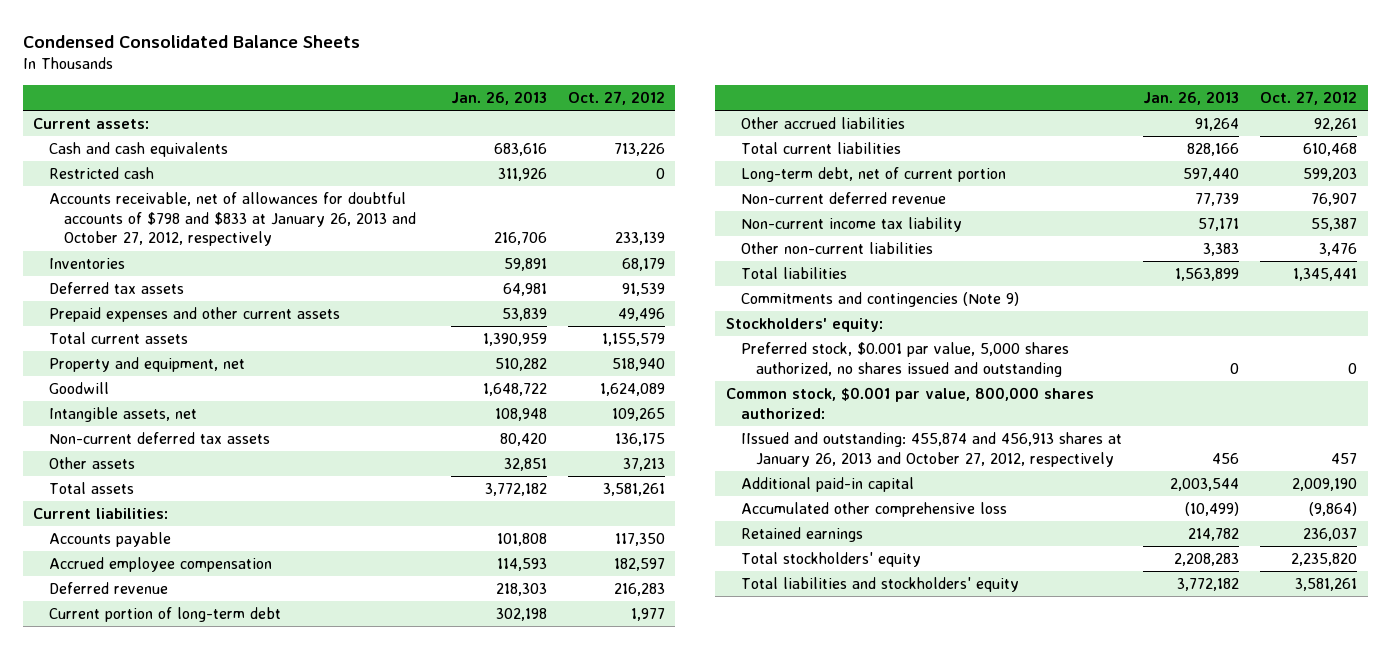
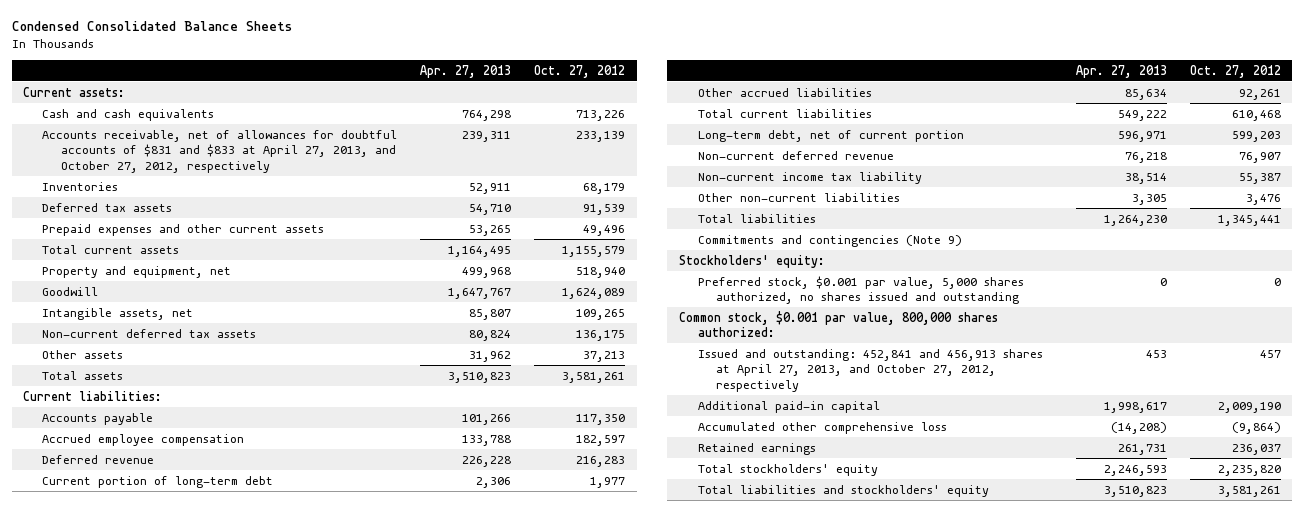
[450,91,547,106] Jan. 26, 2013 -> none
none -> [419,64,511,78] Apr. 27, 2013
[48,167,154,180] Restricted cash -> none
[48,192,416,247] Accounts receivable, net of allowances for doubtful accounts of $798 and $833 at January 26, 2013 and October 27, 2012, respectively -> [41,129,397,173] Accounts receivable, net of allowances for doubtful accounts of $831 and $833 at April 27, 2013, and October 27, 2012, respectively
[741,432,1123,467] IIssued and outstanding: 455,874 and 456,913 shares at January 26, 2013 and October 27, 2012, respectively -> [697,348,1043,392] Issued and outstanding: 452,841 and 456,913 shares at April 27, 2013, and October 27, 2012, respectively

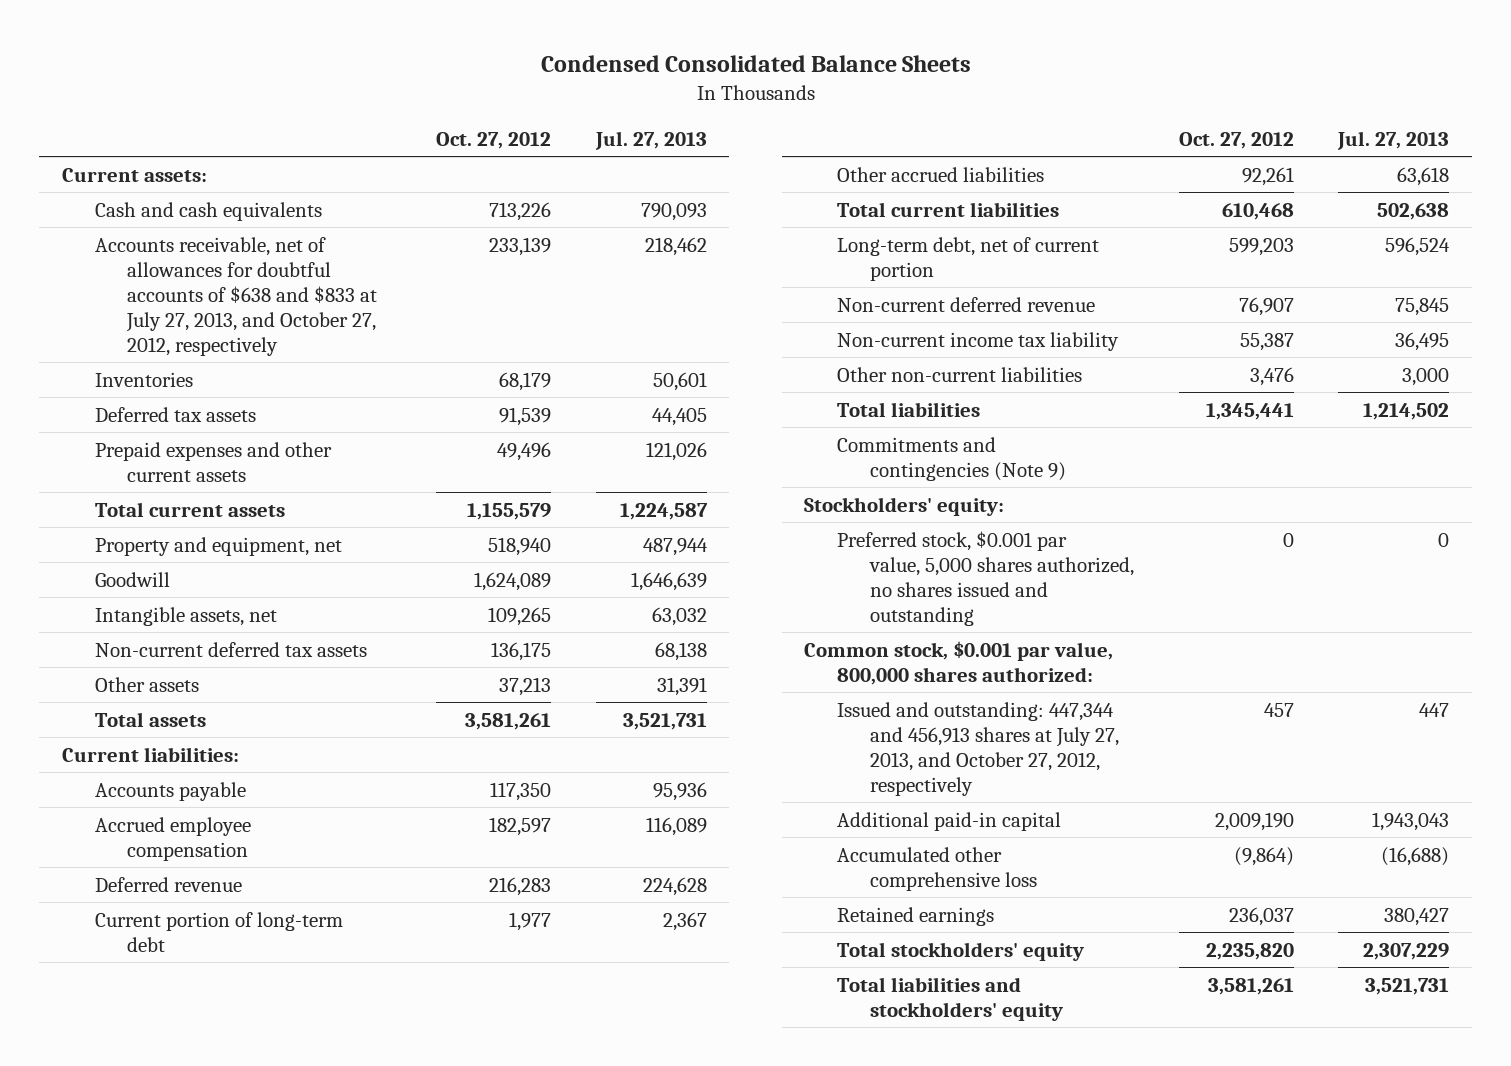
[419,64,511,78] Apr. 27, 2013 -> none
none -> [594,130,707,150] Jul. 27, 2013
[41,129,397,173] Accounts receivable, net of allowances for doubtful accounts of $831 and $833 at April 27, 2013, and October 27, 2012, respectively -> [94,236,378,356] Accounts receivable, net of allowances for doubtful accounts of $638 and $833 at July 27, 2013, and October 27, 2012, respectively
[697,348,1043,392] Issued and outstanding: 452,841 and 456,913 shares at April 27, 2013, and October 27, 2012, respectively -> [837,701,1119,796] Issued and outstanding: 447,344 and 456,913 shares at July 27, 2013, and October 27, 2012, respectively

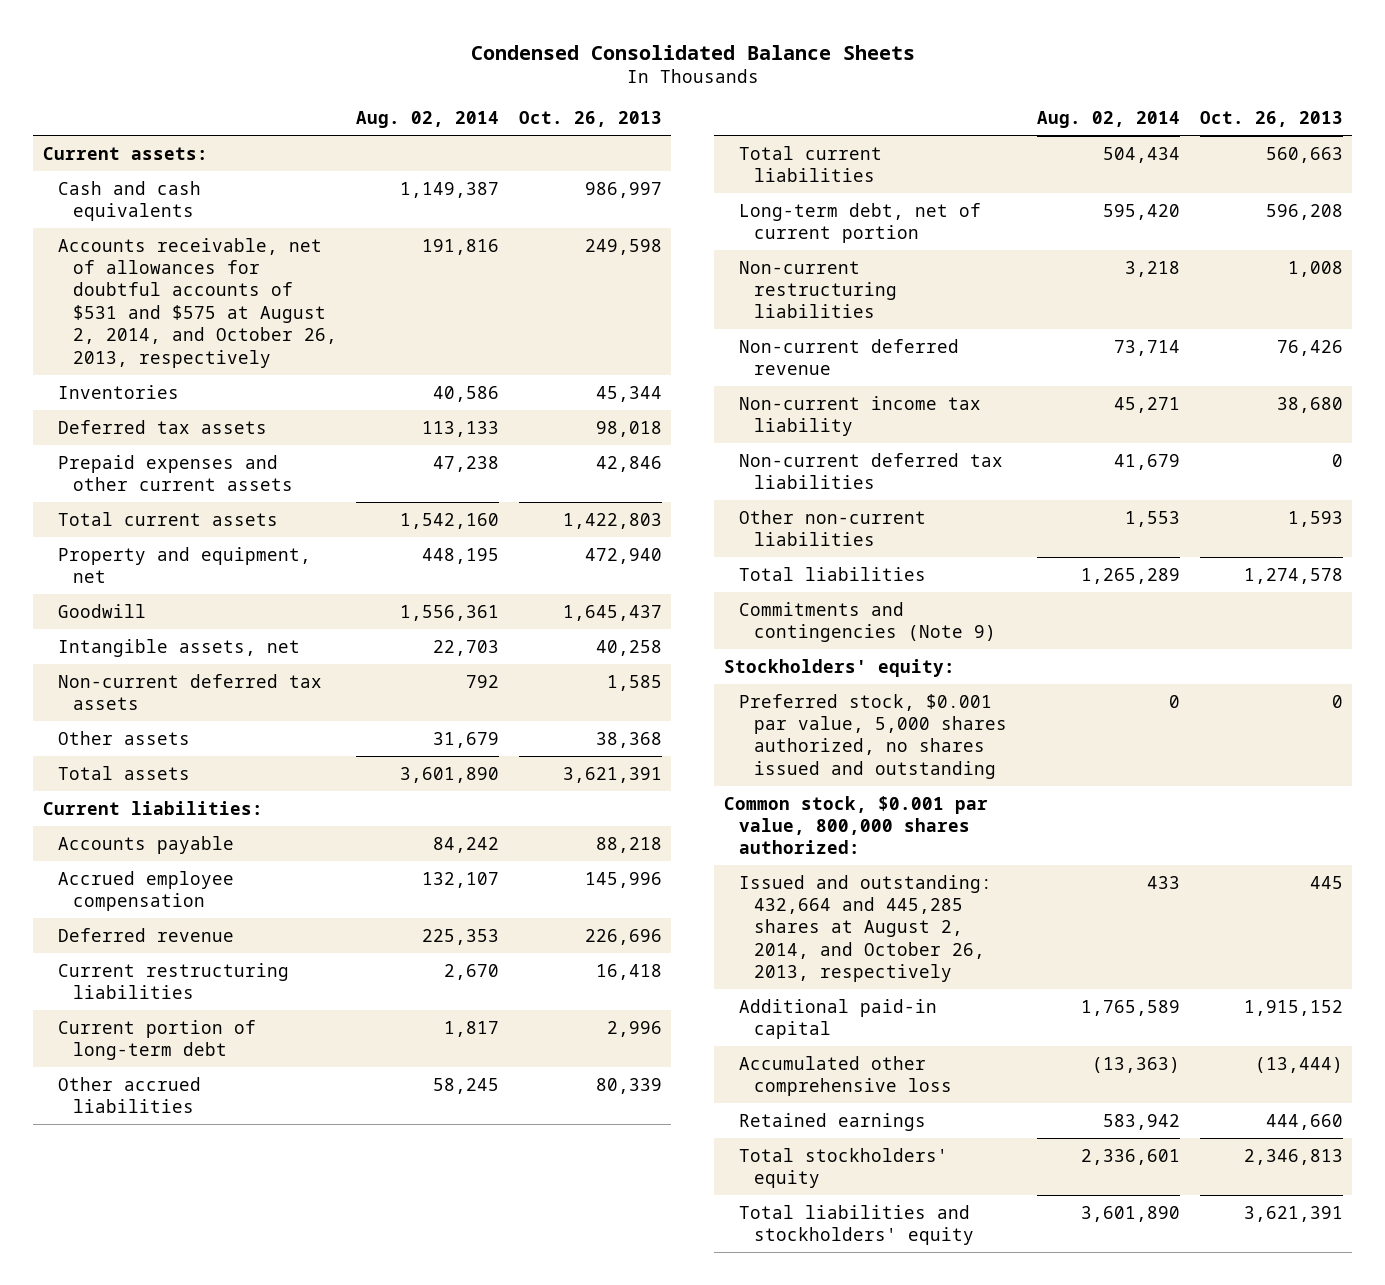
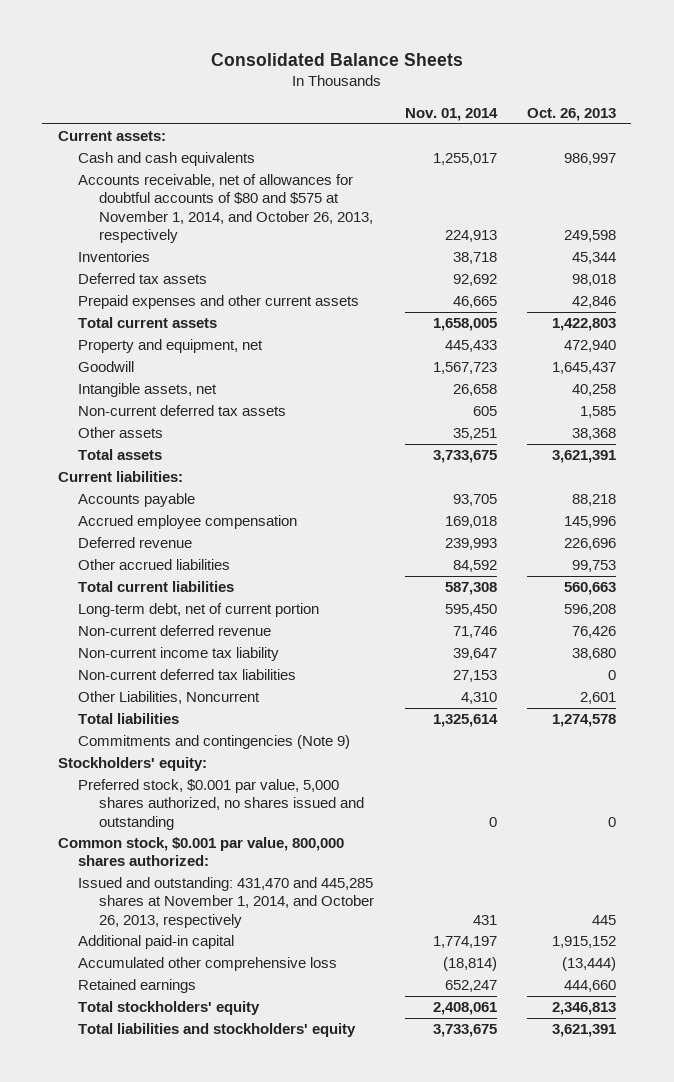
[470,45,915,61] Condensed Consolidated Balance Sheets -> [210,52,463,66] Consolidated Balance Sheets
[356,111,500,129] Aug. 02, 2014 -> none
none -> [404,107,498,121] Nov. 01, 2014
[58,237,338,368] Accounts receivable, net of allowances for doubtful accounts of $531 and $575 at August 2, 2014, and October 26, 2013, respectively -> [78,174,374,243] Accounts receivable, net of allowances for doubtful accounts of $80 and $575 at November 1, 2014, and October 26, 2013, respectively
[58,962,290,999] Current restructuring liabilities -> none
[58,1019,257,1060] Current portion of long-term debt -> none
[595,1077,662,1094] 80,339 -> [572,560,617,573] 99,753
[739,260,898,319] Non-current restructuring liabilities -> none
[739,509,927,546] Other non-current liabilities -> [78,691,261,705] Other Liabilities, Noncurrent
[1287,510,1343,527] 1,593 -> [580,692,617,705] 2,601
[739,874,993,983] Issued and outstanding: 432,664 and 445,285 shares at August 2, 2014, and October 26, 2013, respectively -> [78,877,375,928] Issued and outstanding: 431,470 and 445,285 shares at November 1, 2014, and October 26, 2013, respectively

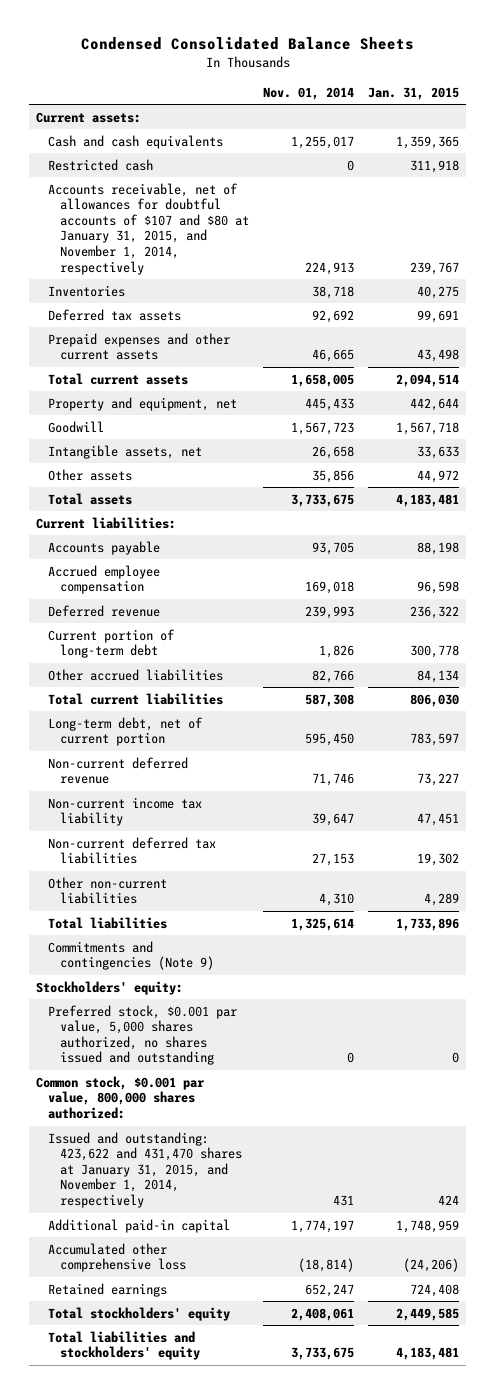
[210,52,463,66] Consolidated Balance Sheets -> [80,37,414,51] Condensed Consolidated Balance Sheets
[527,107,617,121] Oct. 26, 2013 -> none
none -> [368,86,460,100] Jan. 31, 2015
none -> [48,158,154,171] Restricted cash
[78,174,374,243] Accounts receivable, net of allowances for doubtful accounts of $80 and $575 at November 1, 2014, and October 26, 2013, respectively -> [48,182,250,275] Accounts receivable, net of allowances for doubtful accounts of $107 and $80 at January 31, 2015, and November 1, 2014, respectively
[78,405,287,417] Non-current deferred tax assets -> none
[452,428,497,441] 35,251 -> [312,469,355,483] 35,856
none -> [48,628,176,659] Current portion of long-term debt
[452,560,497,573] 84,592 -> [312,669,355,683] 82,766
[78,691,261,705] Other Liabilities, Noncurrent -> [48,876,168,905] Other non-current liabilities
[78,877,375,928] Issued and outstanding: 431,470 and 445,285 shares at November 1, 2014, and October 26, 2013, respectively -> [48,1131,243,1209] Issued and outstanding: 423,622 and 431,470 shares at January 31, 2015, and November 1, 2014, respectively

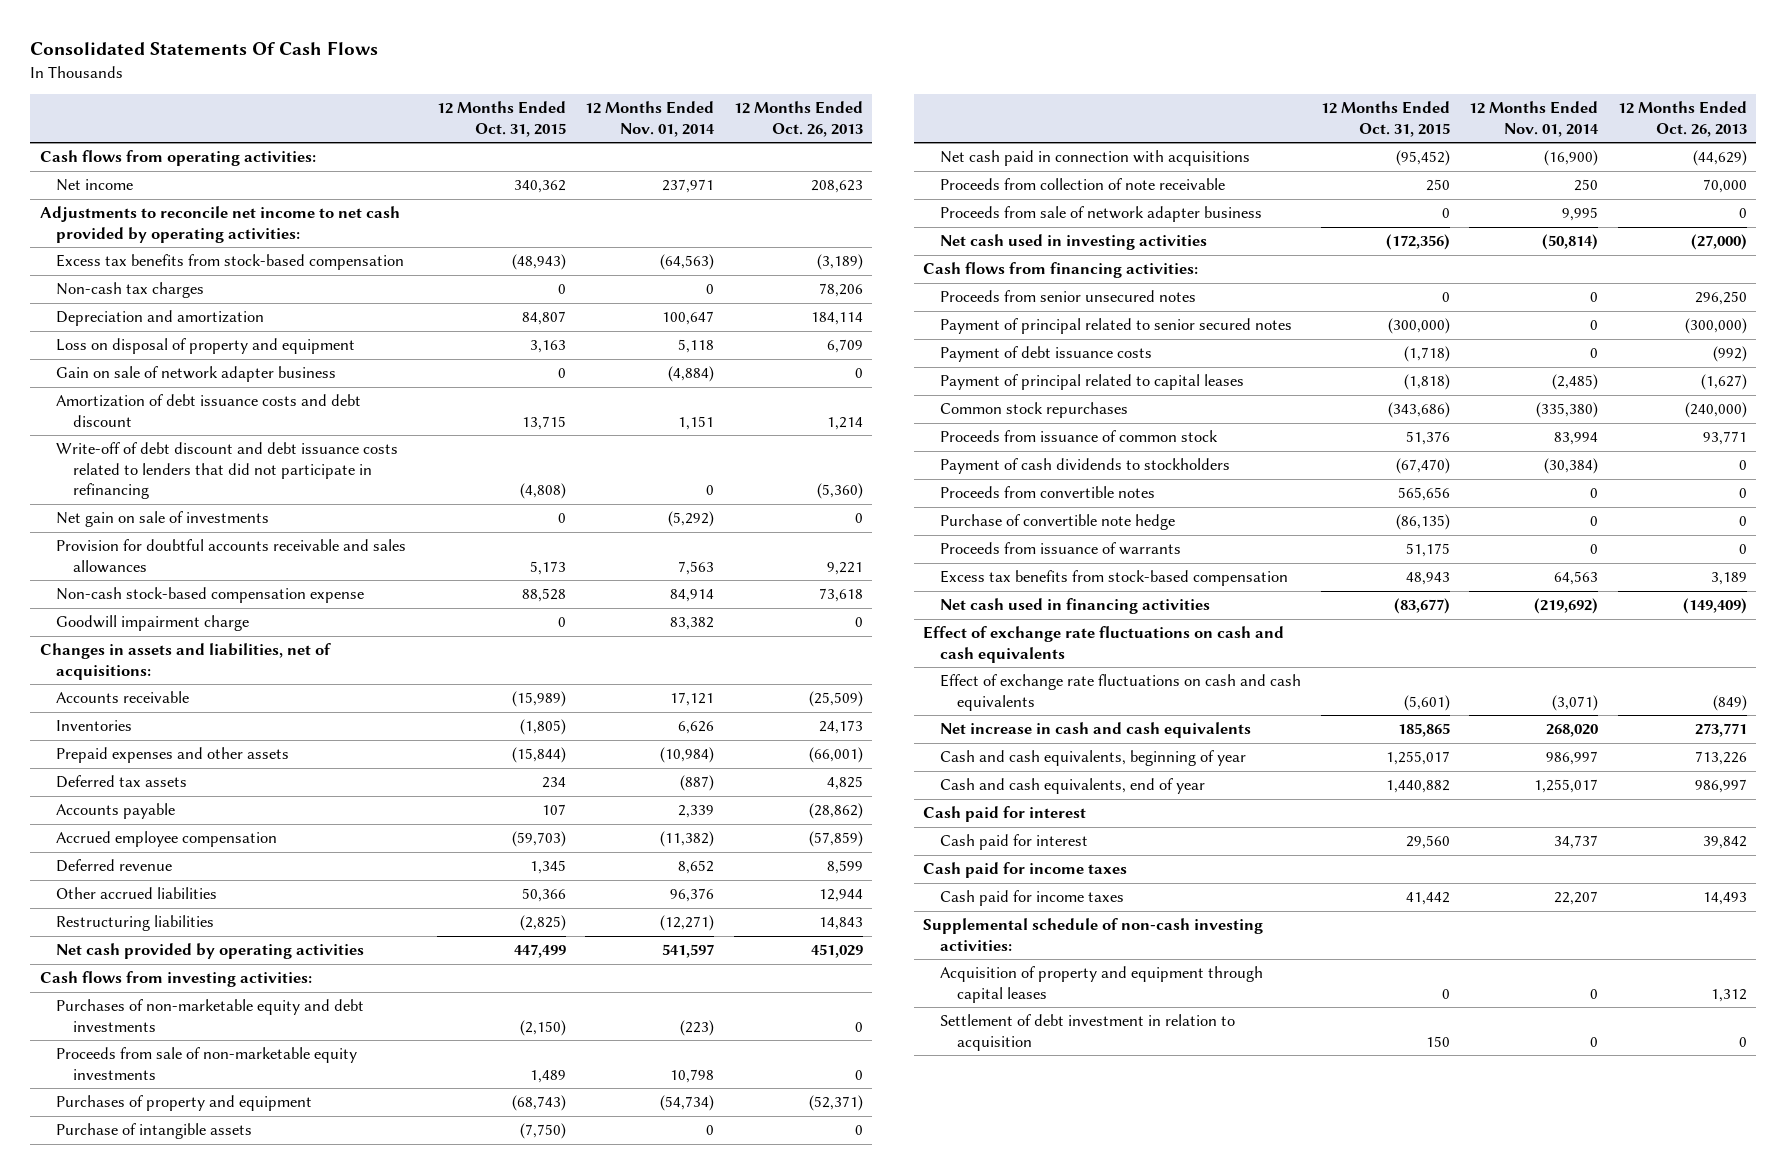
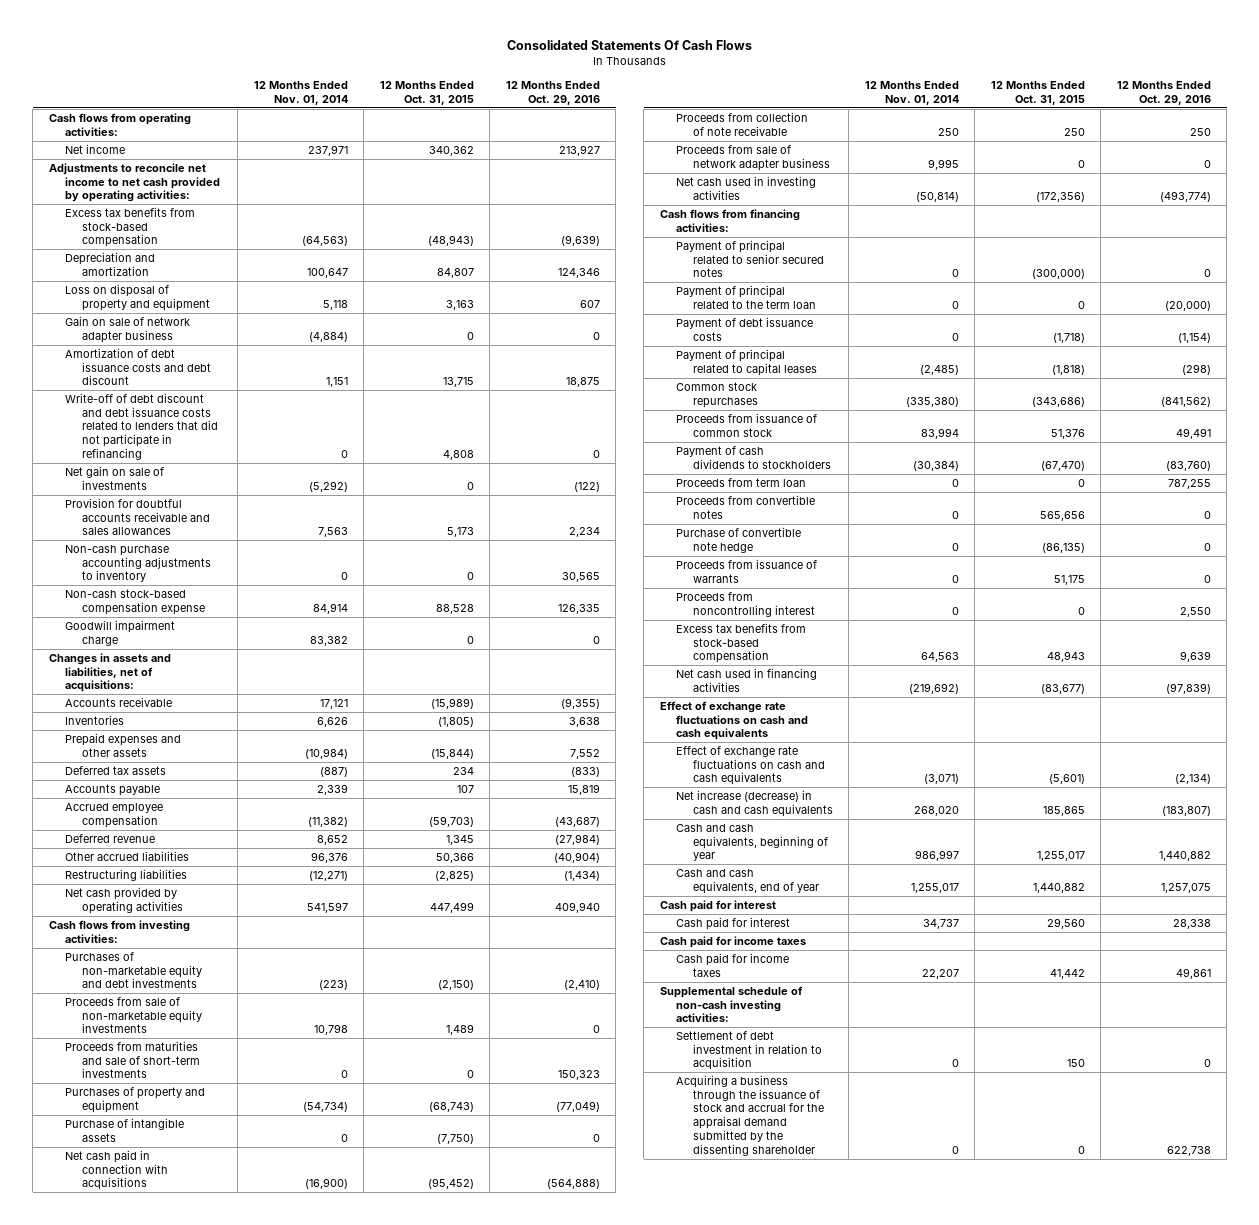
[733,101,863,137] 12 Months Ended Oct. 26, 2013 -> none
none -> [505,80,600,105] 12 Months Ended Oct. 29, 2016
[56,282,205,299] Non-cash tax charges -> none
[519,483,566,500] (4,808) -> [442,449,474,460] 4,808
none -> [65,545,211,583] Non-cash purchase accounting adjustments to inventory
none -> [65,1041,200,1079] Proceeds from maturities and sale of short-term investments
[940,290,1197,303] Proceeds from senior unsecured notes -> none
none -> [676,285,816,309] Payment of principal related to the term loan
none -> [676,478,807,488] Proceeds from term loan
none -> [676,592,815,617] Proceeds from noncontrolling interest
[940,722,1252,739] Net increase in cash and cash equivalents -> [676,790,833,817] Net increase (decrease) in cash and cash equivalents
[940,966,1264,1003] Acquisition of property and equipment through capital leases -> none
none -> [676,1075,824,1156] Acquiring a business through the issuance of stock and accrual for the appraisal demand submitted by the dissenting shareholder

